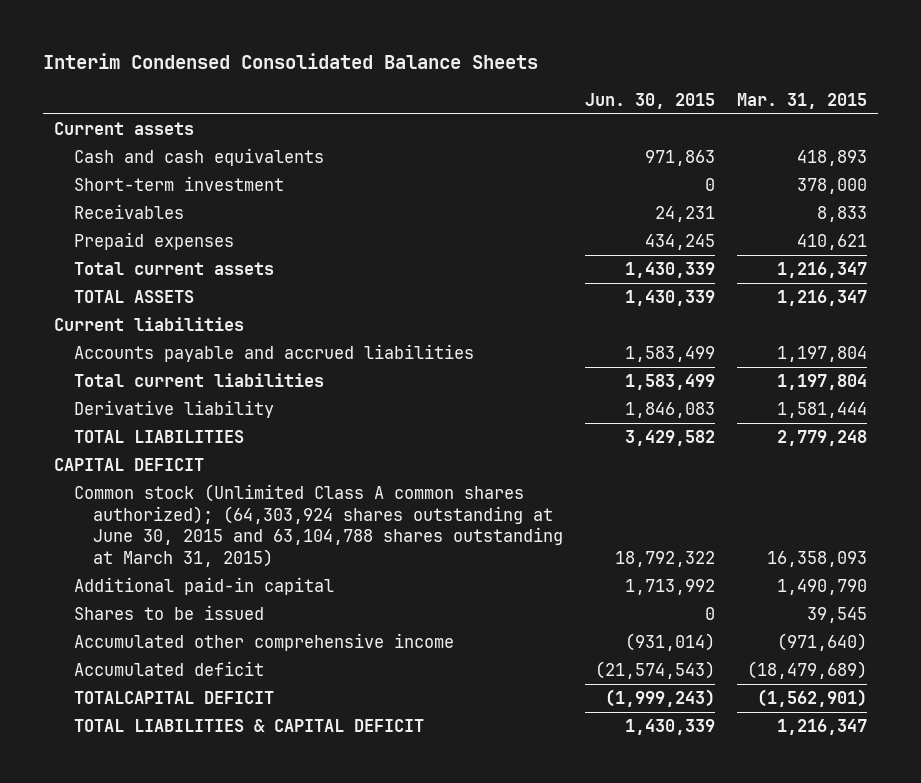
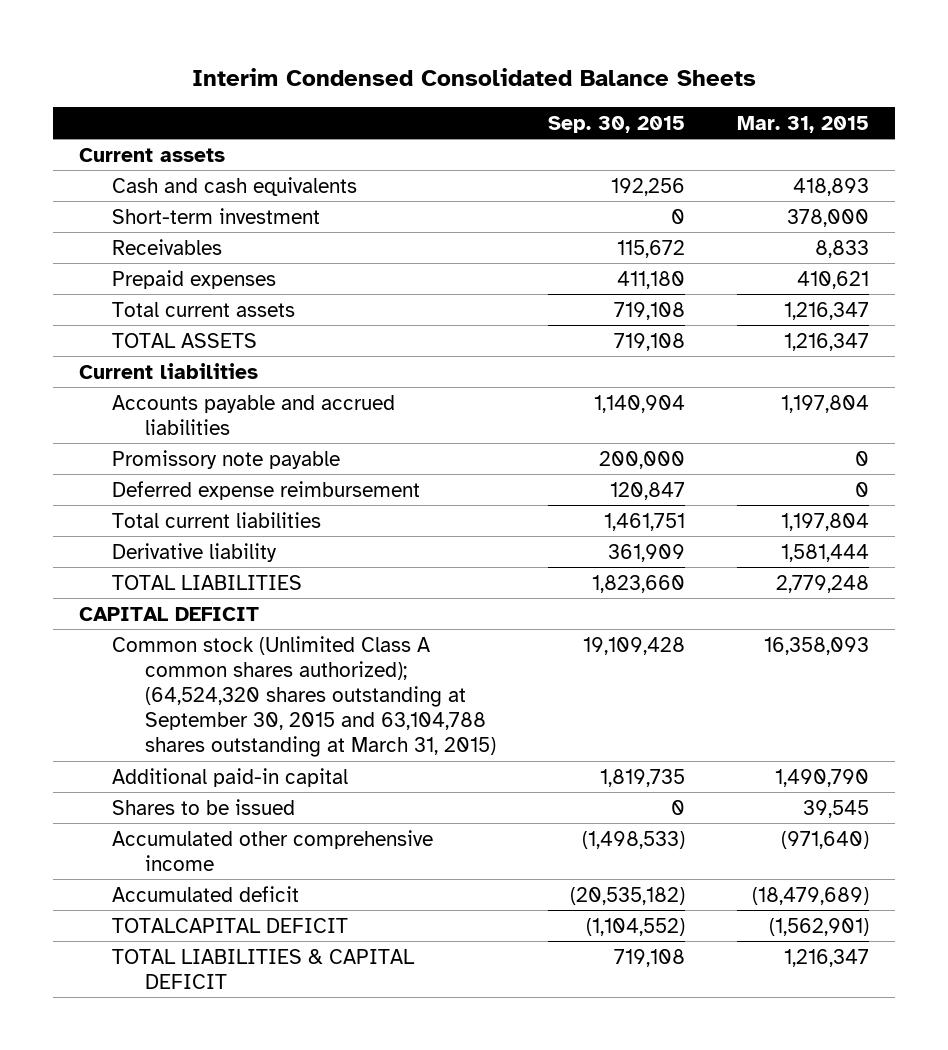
[584,92,715,109] Jun. 30, 2015 -> none
none -> [547,115,685,133] Sep. 30, 2015
none -> [112,449,341,469] Promissory note payable
none -> [112,480,421,500] Deferred expense reimbursement
[73,484,563,567] Common stock (Unlimited Class A common shares authorized); (64,303,924 shares outstanding at June 30, 2015 and 63,104,788 shares outstanding at March 31, 2015) -> [112,635,497,758] Common stock (Unlimited Class A common shares authorized); (64,524,320 shares outstanding at September 30, 2015 and 63,104,788 shares outstanding at March 31, 2015)

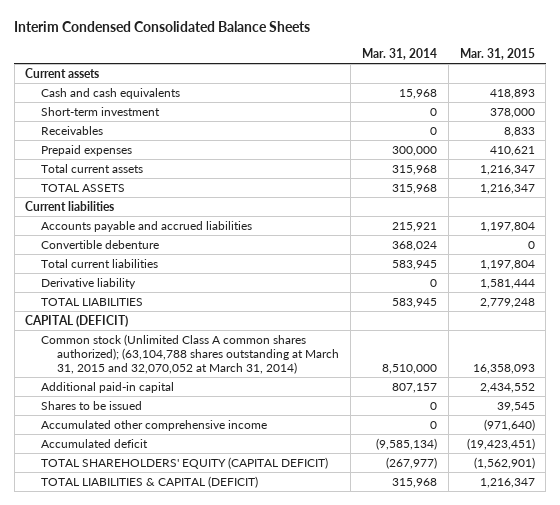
[547,115,685,133] Sep. 30, 2015 -> none
none -> [361,47,437,60] Mar. 31, 2014
[112,449,341,469] Promissory note payable -> none
[112,480,421,500] Deferred expense reimbursement -> none
none -> [41,239,160,249] Convertible debenture
[79,606,260,621] CAPITAL DEFICIT -> [25,314,129,327] CAPITAL (DEFICIT)
[112,635,497,758] Common stock (Unlimited Class A common shares authorized); (64,524,320 shares outstanding at September 30, 2015 and 63,104,788 shares outstanding at March 31, 2015) -> [41,333,340,375] Common stock (Unlimited Class A common shares authorized); (63,104,788 shares outstanding at March 31, 2015 and 32,070,052 at March 31, 2014)
[774,768,869,787] 1,490,790 -> [479,382,535,393] 2,434,552
[751,886,869,905] (18,479,689) -> [466,437,535,450] (19,423,451)
[112,917,349,933] TOTALCAPITAL DEFICIT -> [41,456,329,469] TOTAL SHAREHOLDERS' EQUITY (CAPITAL DEFICIT)
[112,948,416,989] TOTAL LIABILITIES & CAPITAL DEFICIT -> [41,475,259,488] TOTAL LIABILITIES & CAPITAL (DEFICIT)

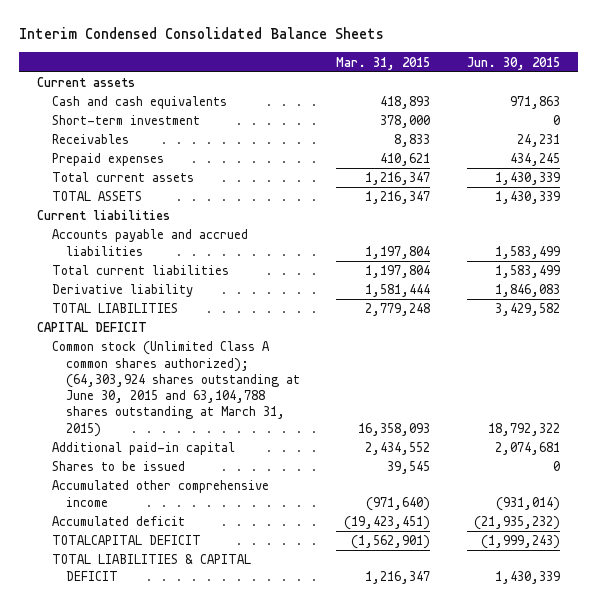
[361,47,437,60] Mar. 31, 2014 -> none
none -> [466,56,560,70] Jun. 30, 2015
[41,239,160,249] Convertible debenture -> none
[25,314,129,327] CAPITAL (DEFICIT) -> [37,322,148,333] CAPITAL DEFICIT
[41,333,340,375] Common stock (Unlimited Class A common shares authorized); (63,104,788 shares outstanding at March 31, 2015 and 32,070,052 at March 31, 2014) -> [51,341,301,437] Common stock (Unlimited Class A common shares authorized); (64,303,924 shares outstanding at June 30, 2015 and 63,104,788 shares outstanding at March 31, 2015)
[41,456,329,469] TOTAL SHAREHOLDERS' EQUITY (CAPITAL DEFICIT) -> [51,535,201,546] TOTALCAPITAL DEFICIT
[41,475,259,488] TOTAL LIABILITIES & CAPITAL (DEFICIT) -> [51,554,251,581] TOTAL LIABILITIES & CAPITAL DEFICIT

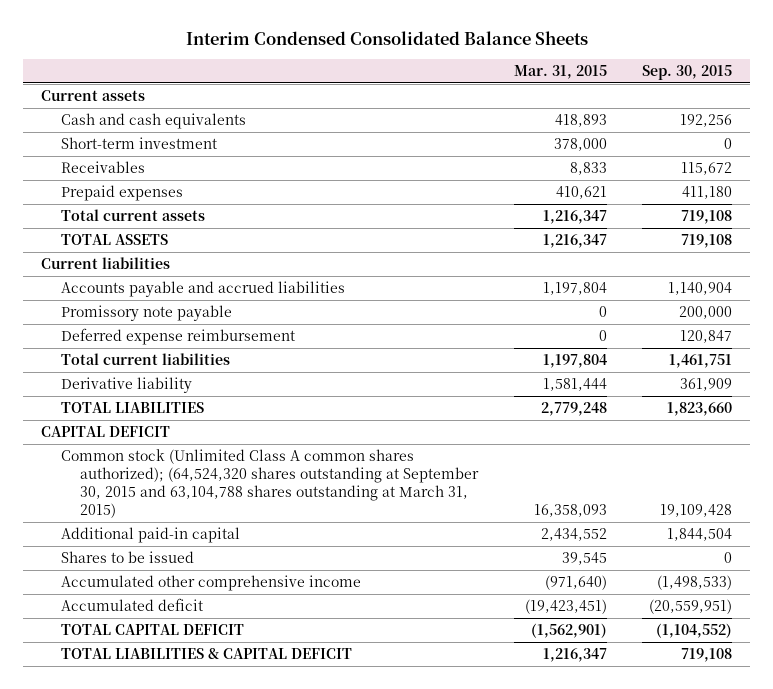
[466,56,560,70] Jun. 30, 2015 -> none
none -> [642,65,733,81] Sep. 30, 2015
none -> [60,304,232,321] Promissory note payable
none -> [60,327,295,345] Deferred expense reimbursement
[51,341,301,437] Common stock (Unlimited Class A common shares authorized); (64,303,924 shares outstanding at June 30, 2015 and 63,104,788 shares outstanding at March 31, 2015) -> [60,448,480,519] Common stock (Unlimited Class A common shares authorized); (64,524,320 shares outstanding at September 30, 2015 and 63,104,788 shares outstanding at March 31, 2015)
[51,535,201,546] TOTALCAPITAL DEFICIT -> [60,623,244,635] TOTAL CAPITAL DEFICIT

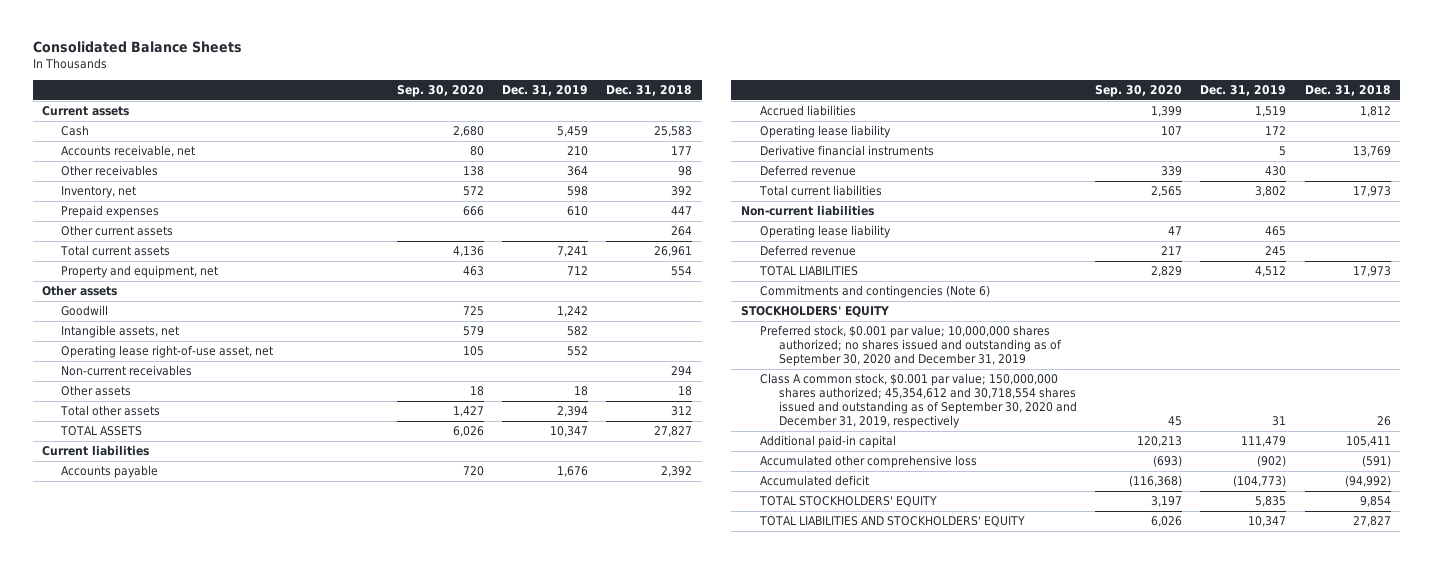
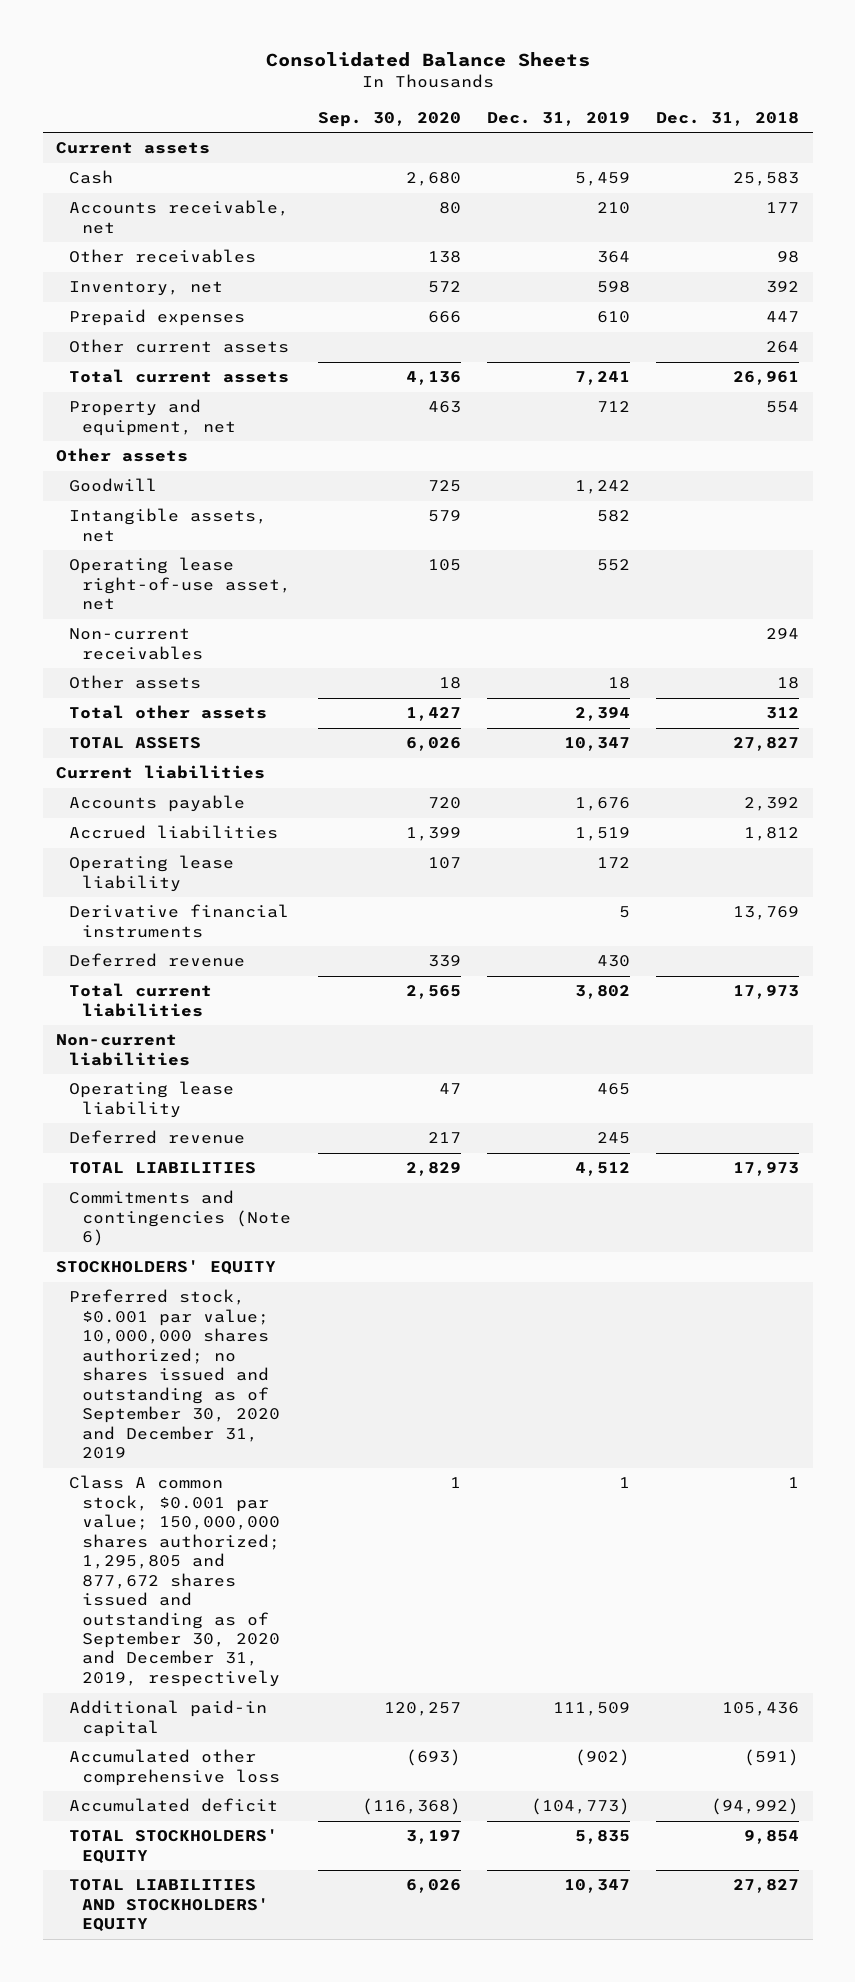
[759,373,1077,429] Class A common stock, $0.001 par value; 150,000,000 shares authorized; 45,354,612 and 30,718,554 shares issued and outstanding as of September 30, 2020 and December 31, 2019, respectively -> [69,1475,281,1687] Class A common stock, $0.001 par value; 150,000,000 shares authorized; 1,295,805 and 877,672 shares issued and outstanding as of September 30, 2020 and December 31, 2019, respectively
[1168,416,1183,427] 45 -> [449,1477,461,1489] 1
[1272,416,1287,427] 31 -> [619,1477,631,1489] 1
[1376,416,1391,427] 26 -> [788,1477,800,1489] 1
[1137,436,1183,448] 120,213 -> [383,1702,461,1717] 120,257
[1241,436,1287,448] 111,479 -> [553,1702,631,1717] 111,509
[1345,436,1391,448] 105,411 -> [722,1702,800,1717] 105,436

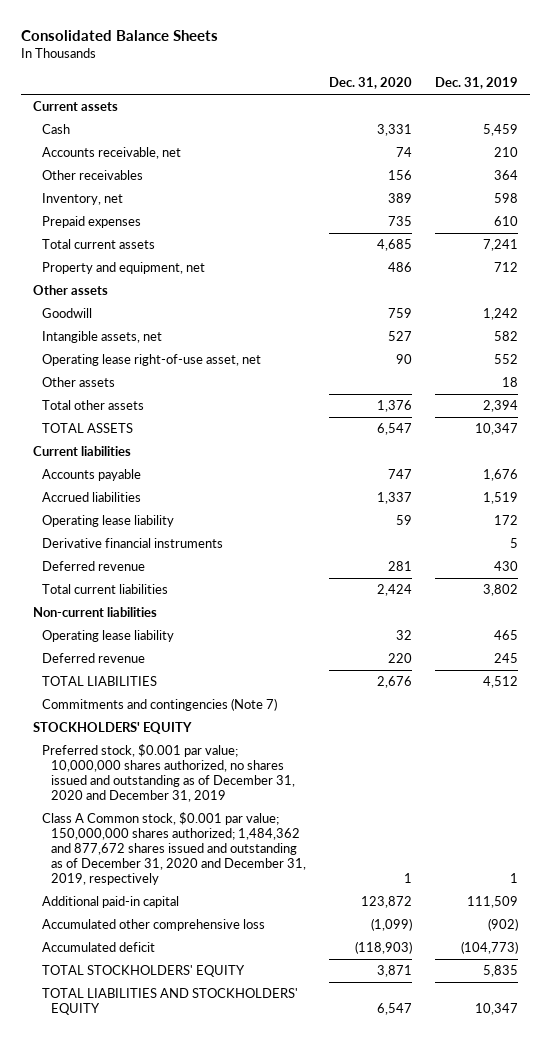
[317,111,461,127] Sep. 30, 2020 -> none
[656,111,800,126] Dec. 31, 2018 -> none
none -> [329,77,413,90] Dec. 31, 2020
[69,339,290,354] Other current assets -> none
[69,628,204,660] Non-current receivables -> none
[69,1190,292,1247] Commitments and contingencies (Note 6) -> [41,698,277,712] Commitments and contingencies (Note 7)
[69,1289,281,1460] Preferred stock, $0.001 par value; 10,000,000 shares authorized; no shares issued and outstanding as of September 30, 2020 and December 31, 2019 -> [41,744,295,802] Preferred stock, $0.001 par value; 10,000,000 shares authorized, no shares issued and outstanding as of December 31, 2020 and December 31, 2019
[69,1475,281,1687] Class A common stock, $0.001 par value; 150,000,000 shares authorized; 1,295,805 and 877,672 shares issued and outstanding as of September 30, 2020 and December 31, 2019, respectively -> [41,812,306,885] Class A Common stock, $0.001 par value; 150,000,000 shares authorized; 1,484,362 and 877,672 shares issued and outstanding as of December 31, 2020 and December 31, 2019, respectively

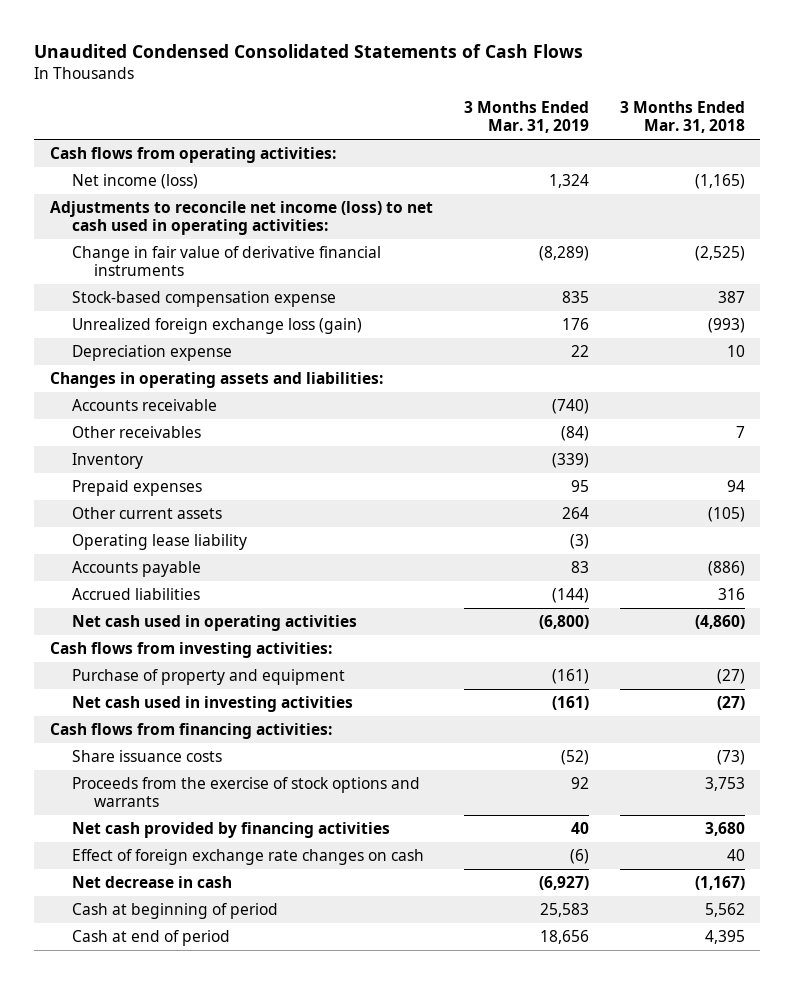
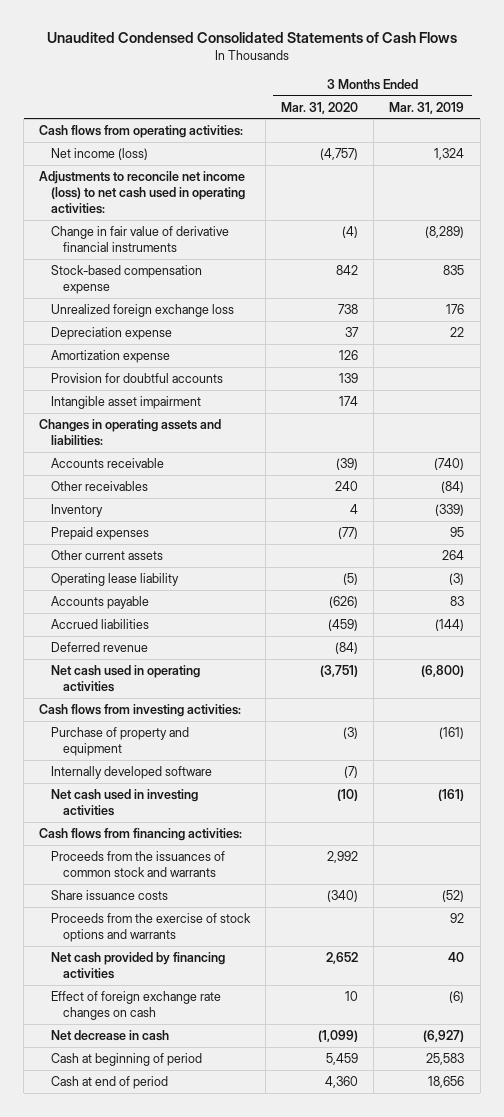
[619,101,745,133] 3 Months Ended Mar. 31, 2018 -> none
none -> [281,101,359,114] Mar. 31, 2020
[72,318,363,335] Unrealized foreign exchange loss (gain) -> [51,303,235,317] Unrealized foreign exchange loss
none -> [51,349,171,363] Amortization expense
none -> [51,372,224,383] Provision for doubtful accounts
none -> [51,395,202,409] Intangible asset impairment
none -> [51,641,149,652] Deferred revenue
none -> [51,765,213,779] Internally developed software
none -> [51,850,226,878] Proceeds from the issuances of common stock and warrants

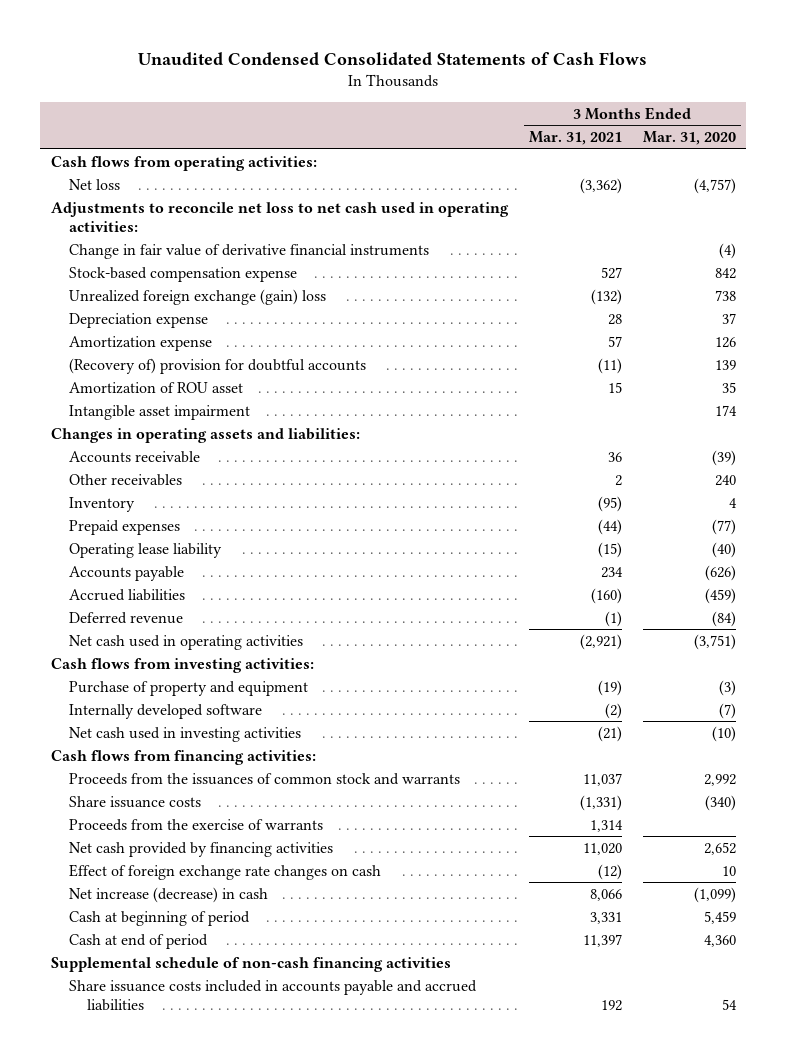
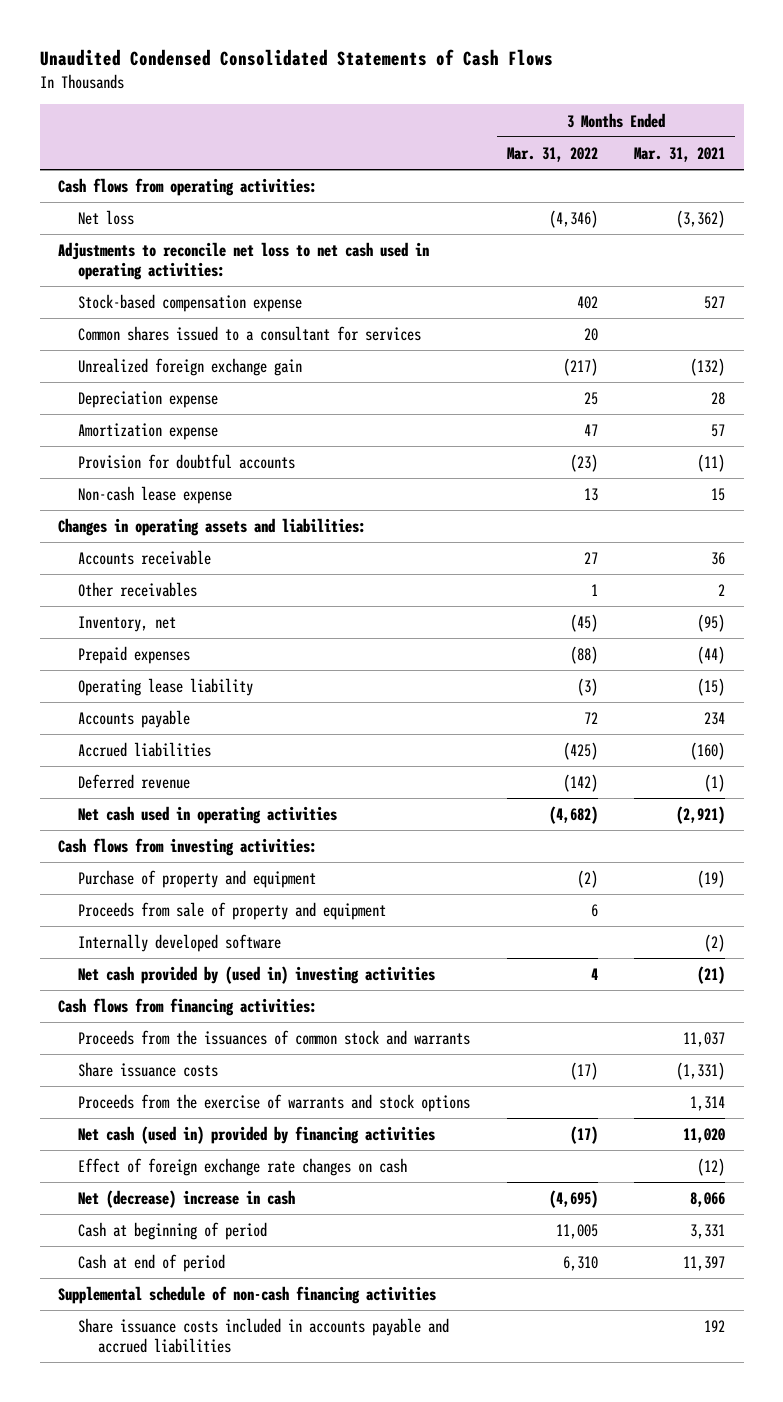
[642,131,736,146] Mar. 31, 2020 -> none
none -> [506,146,598,162] Mar. 31, 2022
[68,243,429,259] Change in fair value of derivative financial instruments -> none
none -> [77,326,421,342] Common shares issued to a consultant for services
[68,288,326,305] Unrealized foreign exchange (gain) loss -> [77,358,302,377] Unrealized foreign exchange gain
[68,381,243,394] Amortization of ROU asset -> none
[68,404,250,420] Intangible asset impairment -> none
[68,357,366,374] (Recovery of) provision for doubtful accounts -> [77,454,295,470] Provision for doubtful accounts
none -> [77,486,232,505] Non-cash lease expense
[68,496,135,512] Inventory -> [77,616,176,633] Inventory, net
none -> [77,902,386,921] Proceeds from sale of property and equipment
[68,726,301,742] Net cash used in investing activities -> [77,966,435,985] Net cash provided by (used in) investing activities
[68,818,323,831] Proceeds from the exercise of warrants -> [77,1094,470,1113] Proceeds from the exercise of warrants and stock options
[68,841,333,857] Net cash provided by financing activities -> [77,1126,435,1145] Net cash (used in) provided by financing activities
[68,886,268,903] Net increase (decrease) in cash -> [77,1190,295,1209] Net (decrease) increase in cash

